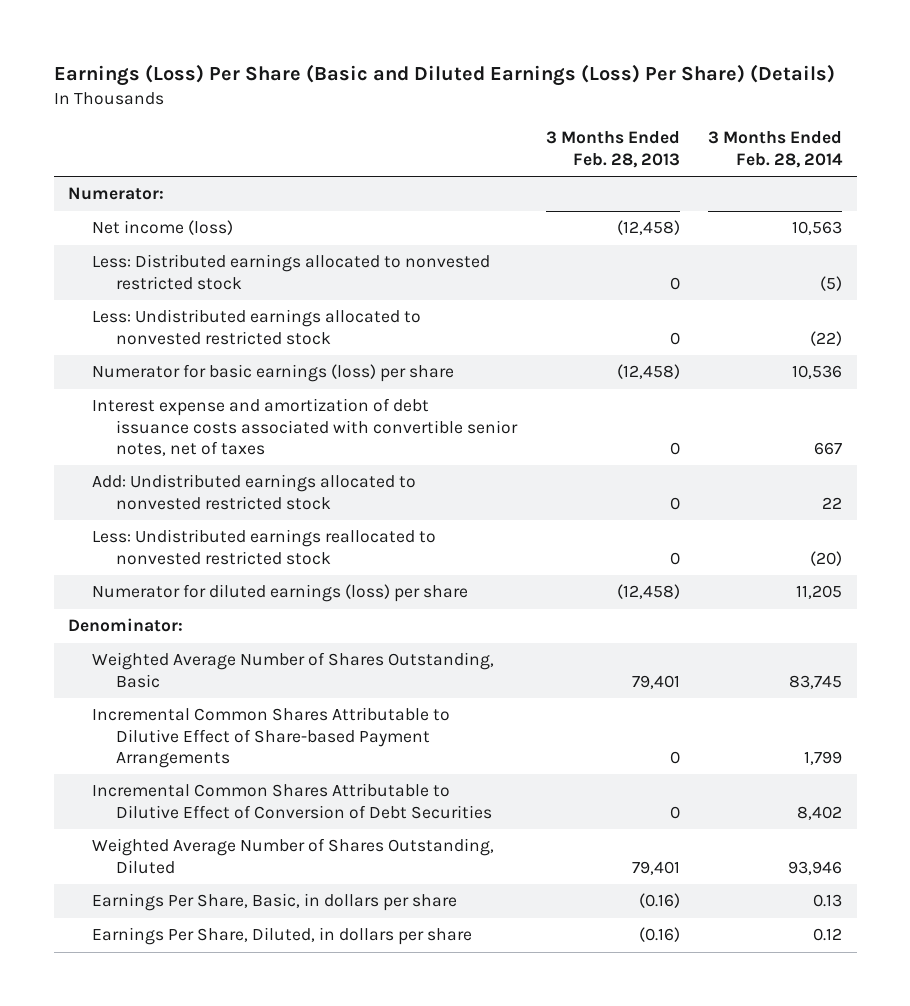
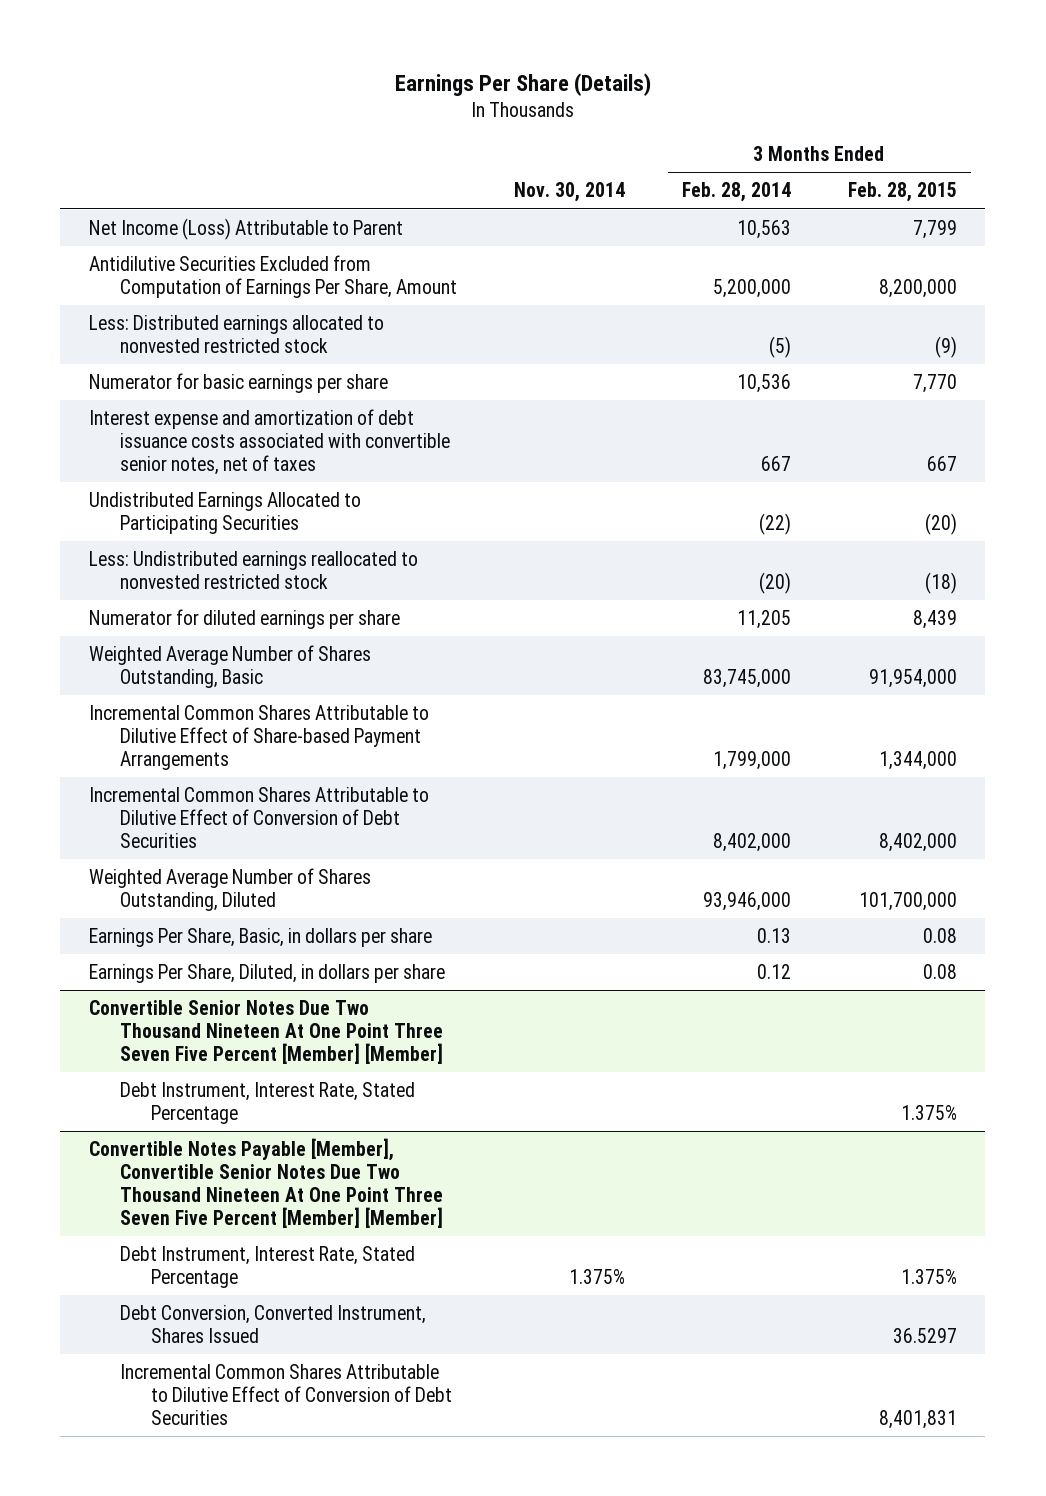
[53,64,835,87] Earnings (Loss) Per Share (Basic and Diluted Earnings (Loss) Per Share) (Details) -> [394,72,651,96] Earnings Per Share (Details)
[545,131,680,168] 3 Months Ended Feb. 28, 2013 -> none
none -> [513,182,625,203] Nov. 30, 2014
none -> [847,182,957,203] Feb. 28, 2015
[67,187,164,201] Numerator: -> none
[92,220,234,236] Net income (loss) -> [88,217,403,240] Net Income (Loss) Attributable to Parent
none -> [88,254,457,299] Antidilutive Securities Excluded from Computation of Earnings Per Share, Amount
[92,309,422,345] Less: Undistributed earnings allocated to nonvested restricted stock -> none
[92,364,455,383] Numerator for basic earnings (loss) per share -> [88,372,388,393] Numerator for basic earnings per share
[92,474,417,510] Add: Undistributed earnings allocated to nonvested restricted stock -> none
none -> [88,491,361,535] Undistributed Earnings Allocated to Participating Securities
[67,618,183,633] Denominator: -> none
[92,584,469,603] Numerator for diluted earnings (loss) per share -> [88,608,400,629] Numerator for diluted earnings per share
[789,674,843,689] 83,745 -> [702,669,791,689] 83,745,000
[804,750,843,765] 1,799 -> [712,751,791,771] 1,799,000
[797,805,843,820] 8,402 -> [712,833,791,853] 8,402,000
[788,860,843,875] 93,946 -> [702,892,791,912] 93,946,000
none -> [88,999,443,1065] Convertible Senior Notes Due Two Thousand Nineteen At One Point Three Seven Five Percent [Member] [Member]
none -> [119,1081,415,1125] Debt Instrument, Interest Rate, Stated Percentage
none -> [88,1137,443,1229] Convertible Notes Payable [Member], Convertible Senior Notes Due Two Thousand Nineteen At One Point Three Seven Five Percent [Member] [Member]
none -> [119,1245,415,1289] Debt Instrument, Interest Rate, Stated Percentage
none -> [119,1304,426,1344] Debt Conversion, Converted Instrument, Shares Issued
none -> [119,1363,452,1426] Incremental Common Shares Attributable to Dilutive Effect of Conversion of Debt Securities

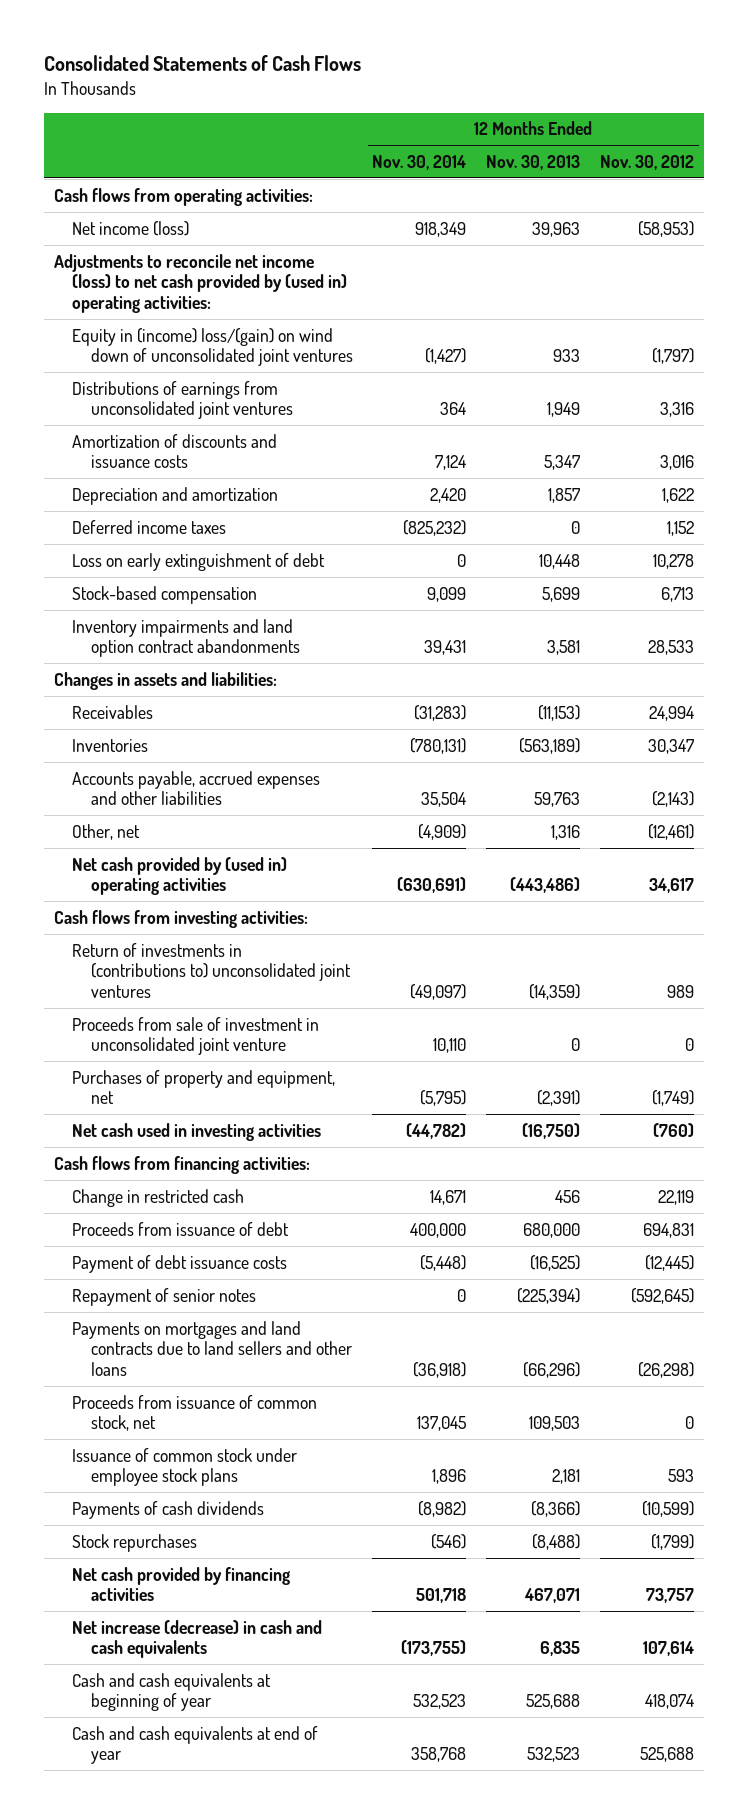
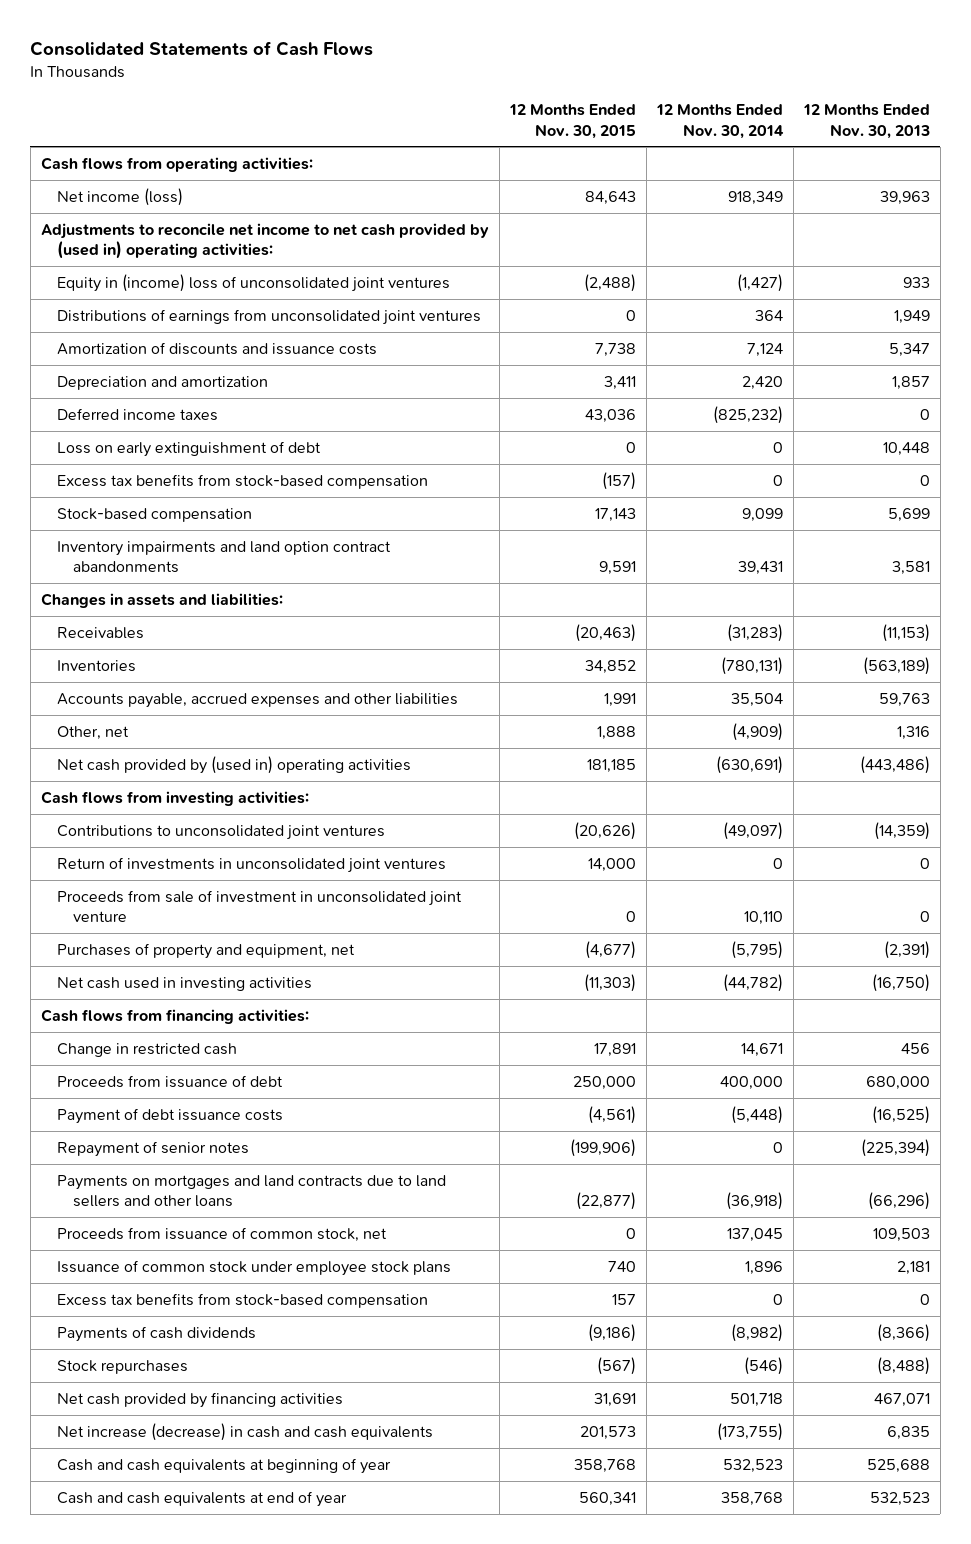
[600,154,695,170] Nov. 30, 2012 -> none
none -> [508,103,636,139] 12 Months Ended Nov. 30, 2015
[54,253,348,313] Adjustments to reconcile net income (loss) to net cash provided by (used in) operating activities: -> [40,222,489,260] Adjustments to reconcile net income to net cash provided by (used in) operating activities:
[72,327,353,367] Equity in (income) loss/(gain) on wind down of unconsolidated joint ventures -> [57,273,451,292] Equity in (income) loss of unconsolidated joint ventures
none -> [57,473,429,489] Excess tax benefits from stock-based compensation
[72,942,351,998] Return of investments in (contributions to) unconsolidated joint ventures -> [57,824,386,840] Contributions to unconsolidated joint ventures
none -> [57,856,447,873] Return of investments in unconsolidated joint ventures
none -> [57,1292,429,1308] Excess tax benefits from stock-based compensation

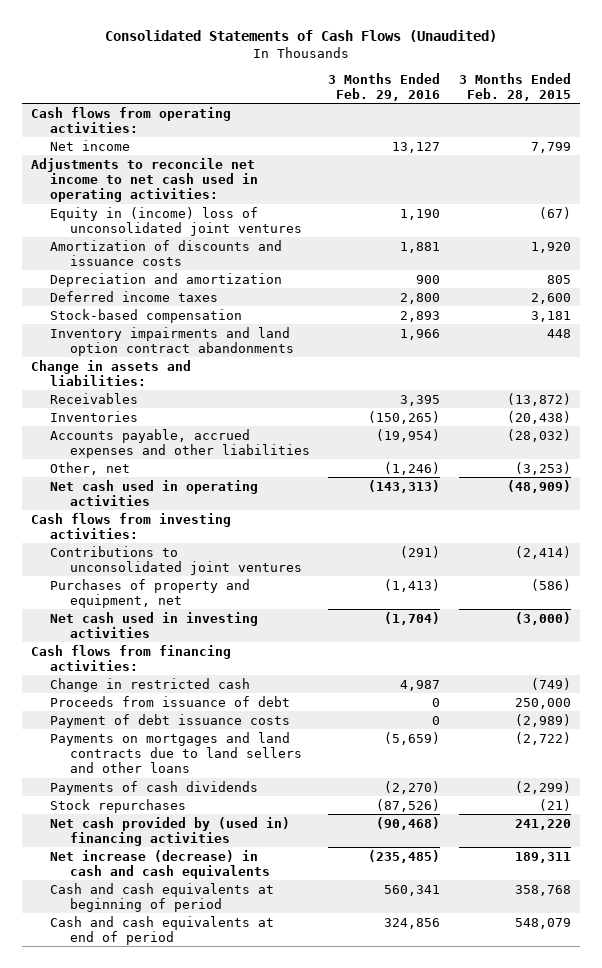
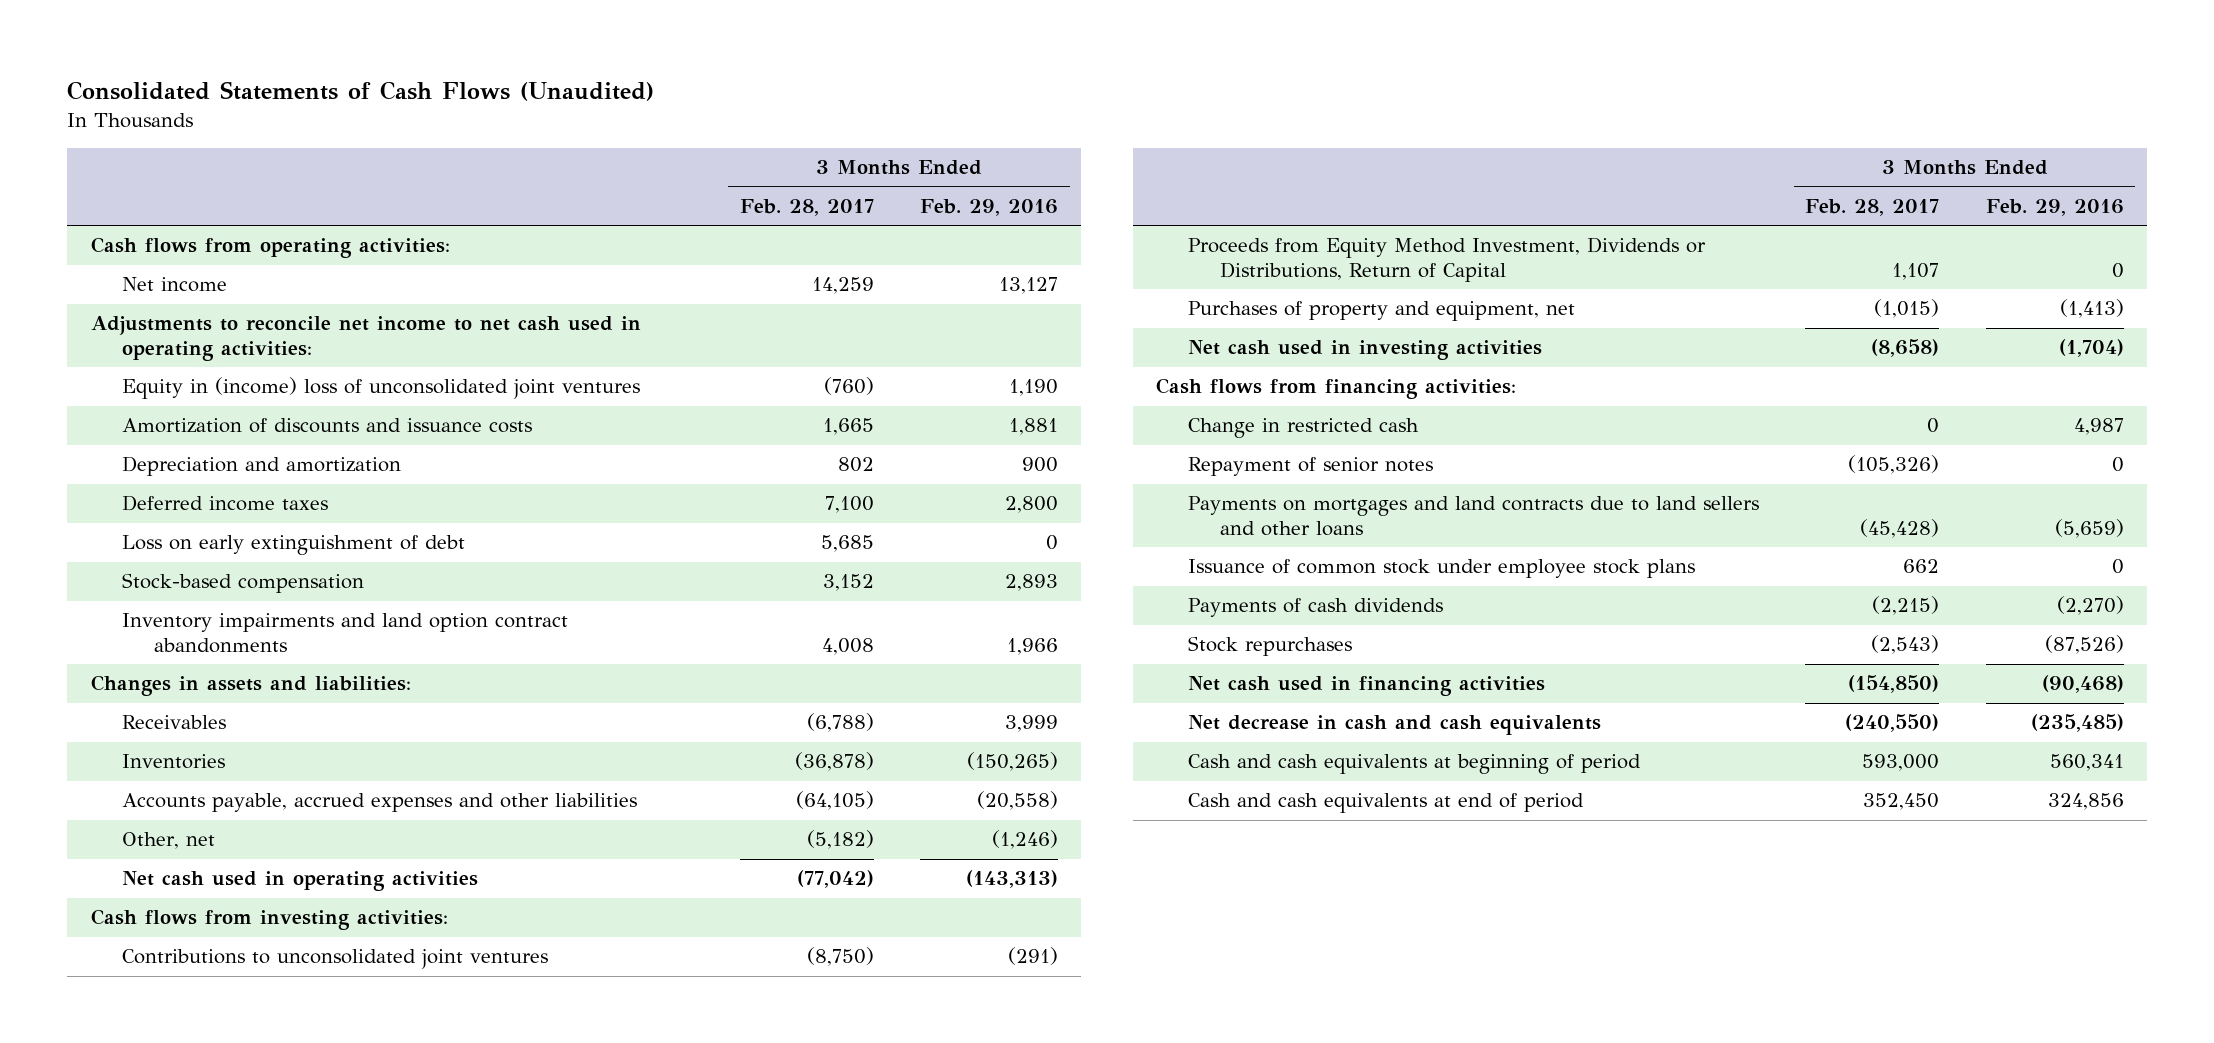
[458,72,571,101] 3 Months Ended Feb. 28, 2015 -> none
none -> [739,199,874,217] Feb. 28, 2017
none -> [122,535,466,556] Loss on early extinguishment of debt
[31,359,192,386] Change in assets and liabilities: -> [90,675,411,697] Changes in assets and liabilities:
[400,394,441,406] 3,395 -> [1005,715,1059,733] 3,999
[376,428,441,442] (19,954) -> [977,791,1059,811] (20,558)
none -> [1187,237,1706,282] Proceeds from Equity Method Investment, Dividends or Distributions, Return of Capital
[50,695,291,707] Proceeds from issuance of debt -> none
[50,713,291,728] Payment of debt issuance costs -> none
none -> [1187,457,1433,477] Repayment of senior notes
none -> [1187,559,1695,579] Issuance of common stock under employee stock plans
[50,816,291,846] Net cash provided by (used in) financing activities -> [1187,676,1545,697] Net cash used in financing activities
[50,849,270,879] Net increase (decrease) in cash and cash equivalents -> [1187,715,1601,736] Net decrease in cash and cash equivalents

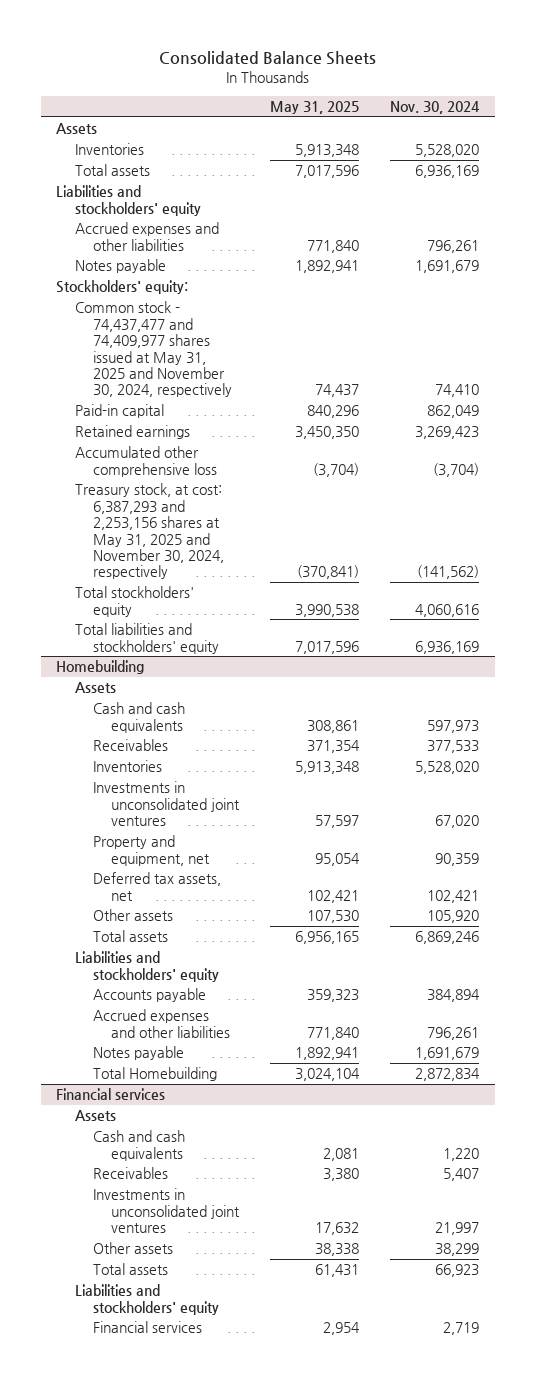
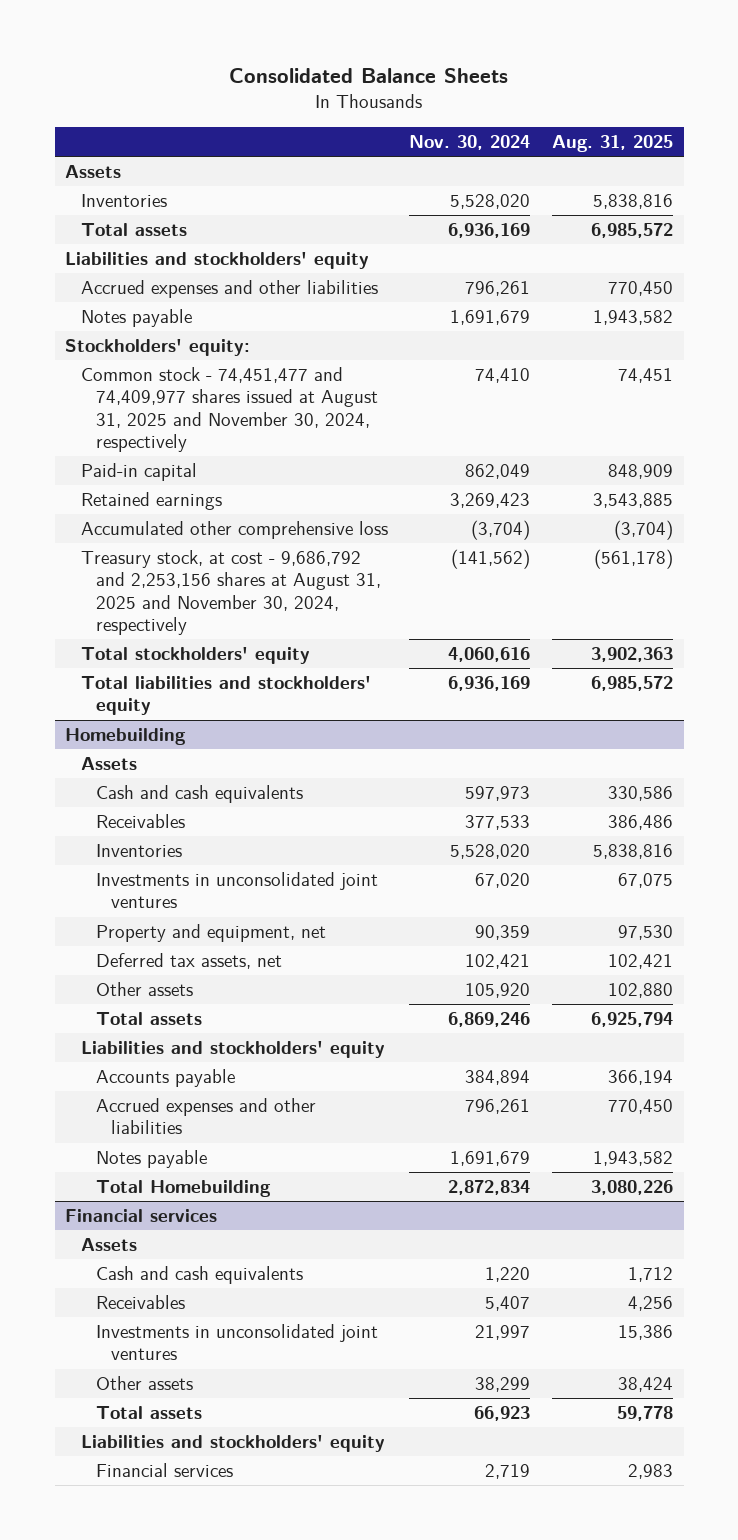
[270,101,360,115] May 31, 2025 -> none
none -> [551,134,673,152] Aug. 31, 2025
[74,301,232,398] Common stock - 74,437,477 and 74,409,977 shares issued at May 31, 2025 and November 30, 2024, respectively -> [80,367,379,452] Common stock - 74,451,477 and 74,409,977 shares issued at August 31, 2025 and November 30, 2024, respectively
[74,483,224,580] Treasury stock, at cost: 6,387,293 and 2,253,156 shares at May 31, 2025 and November 30, 2024, respectively -> [80,550,382,635] Treasury stock, at cost - 9,686,792 and 2,253,156 shares at August 31, 2025 and November 30, 2024, respectively

